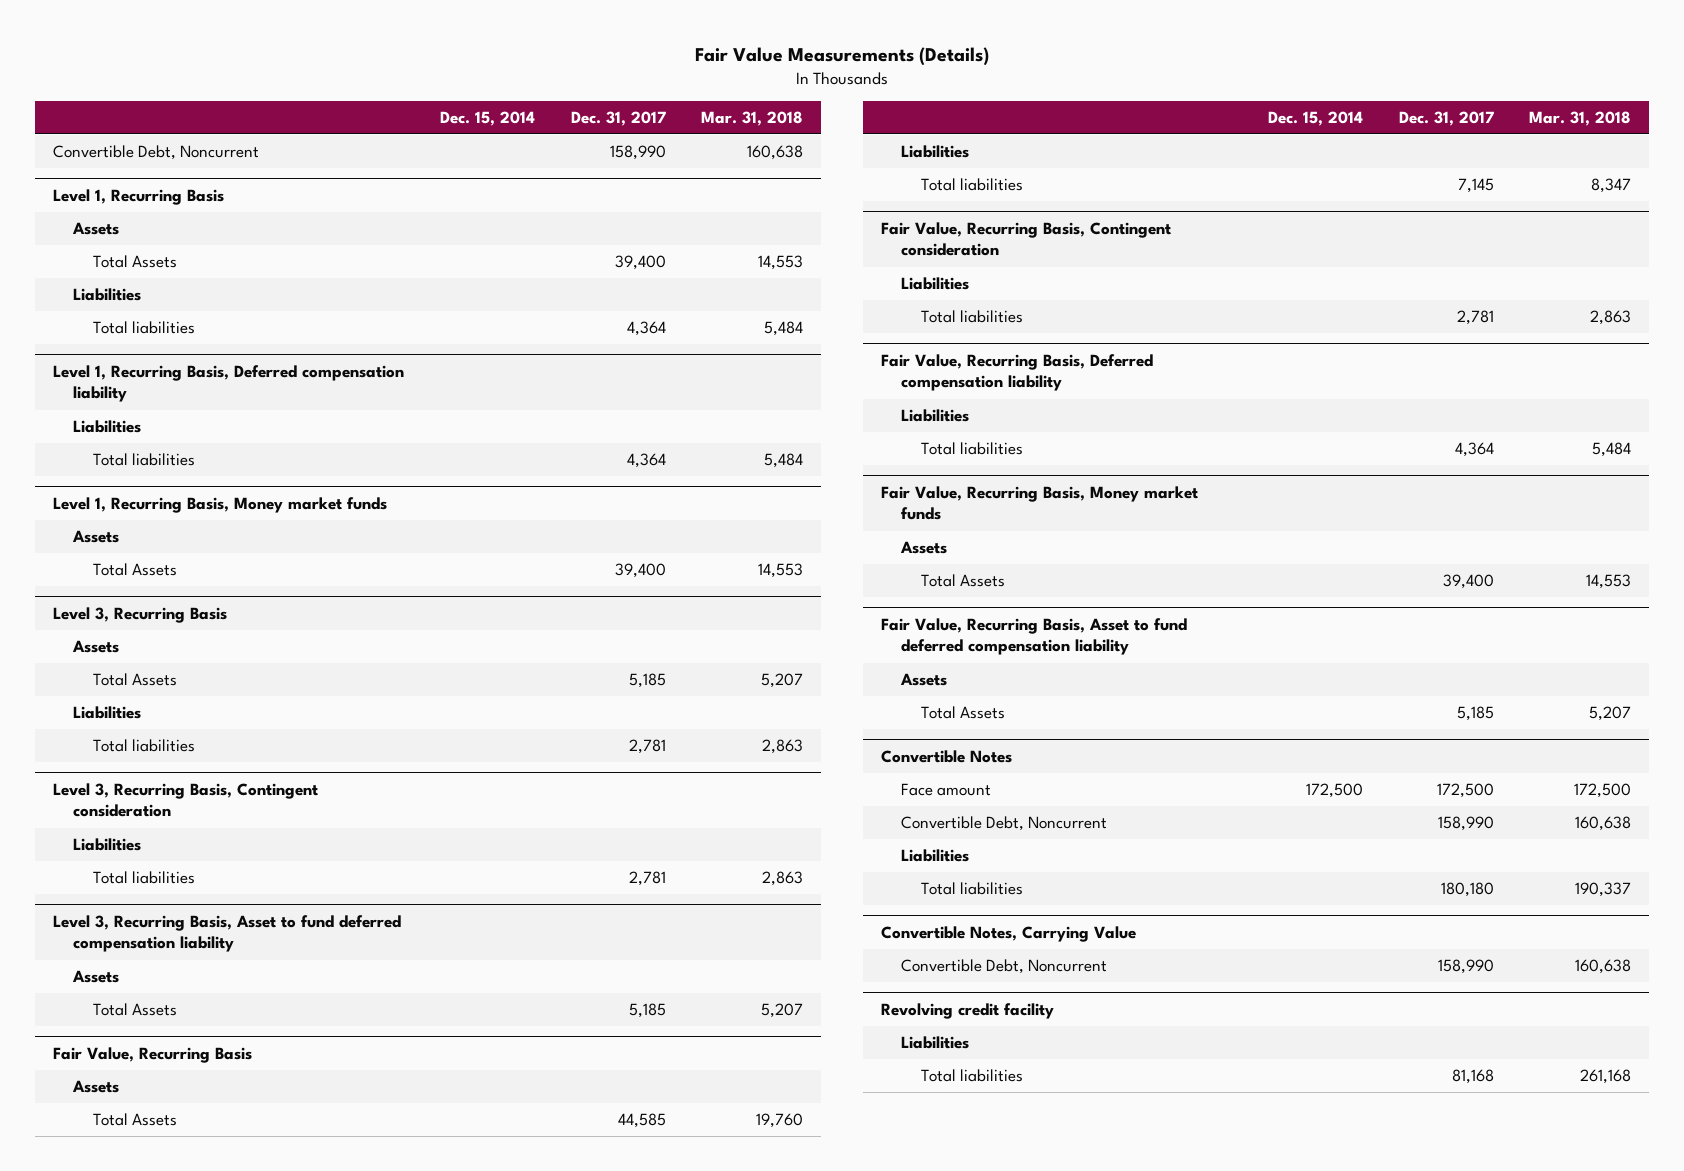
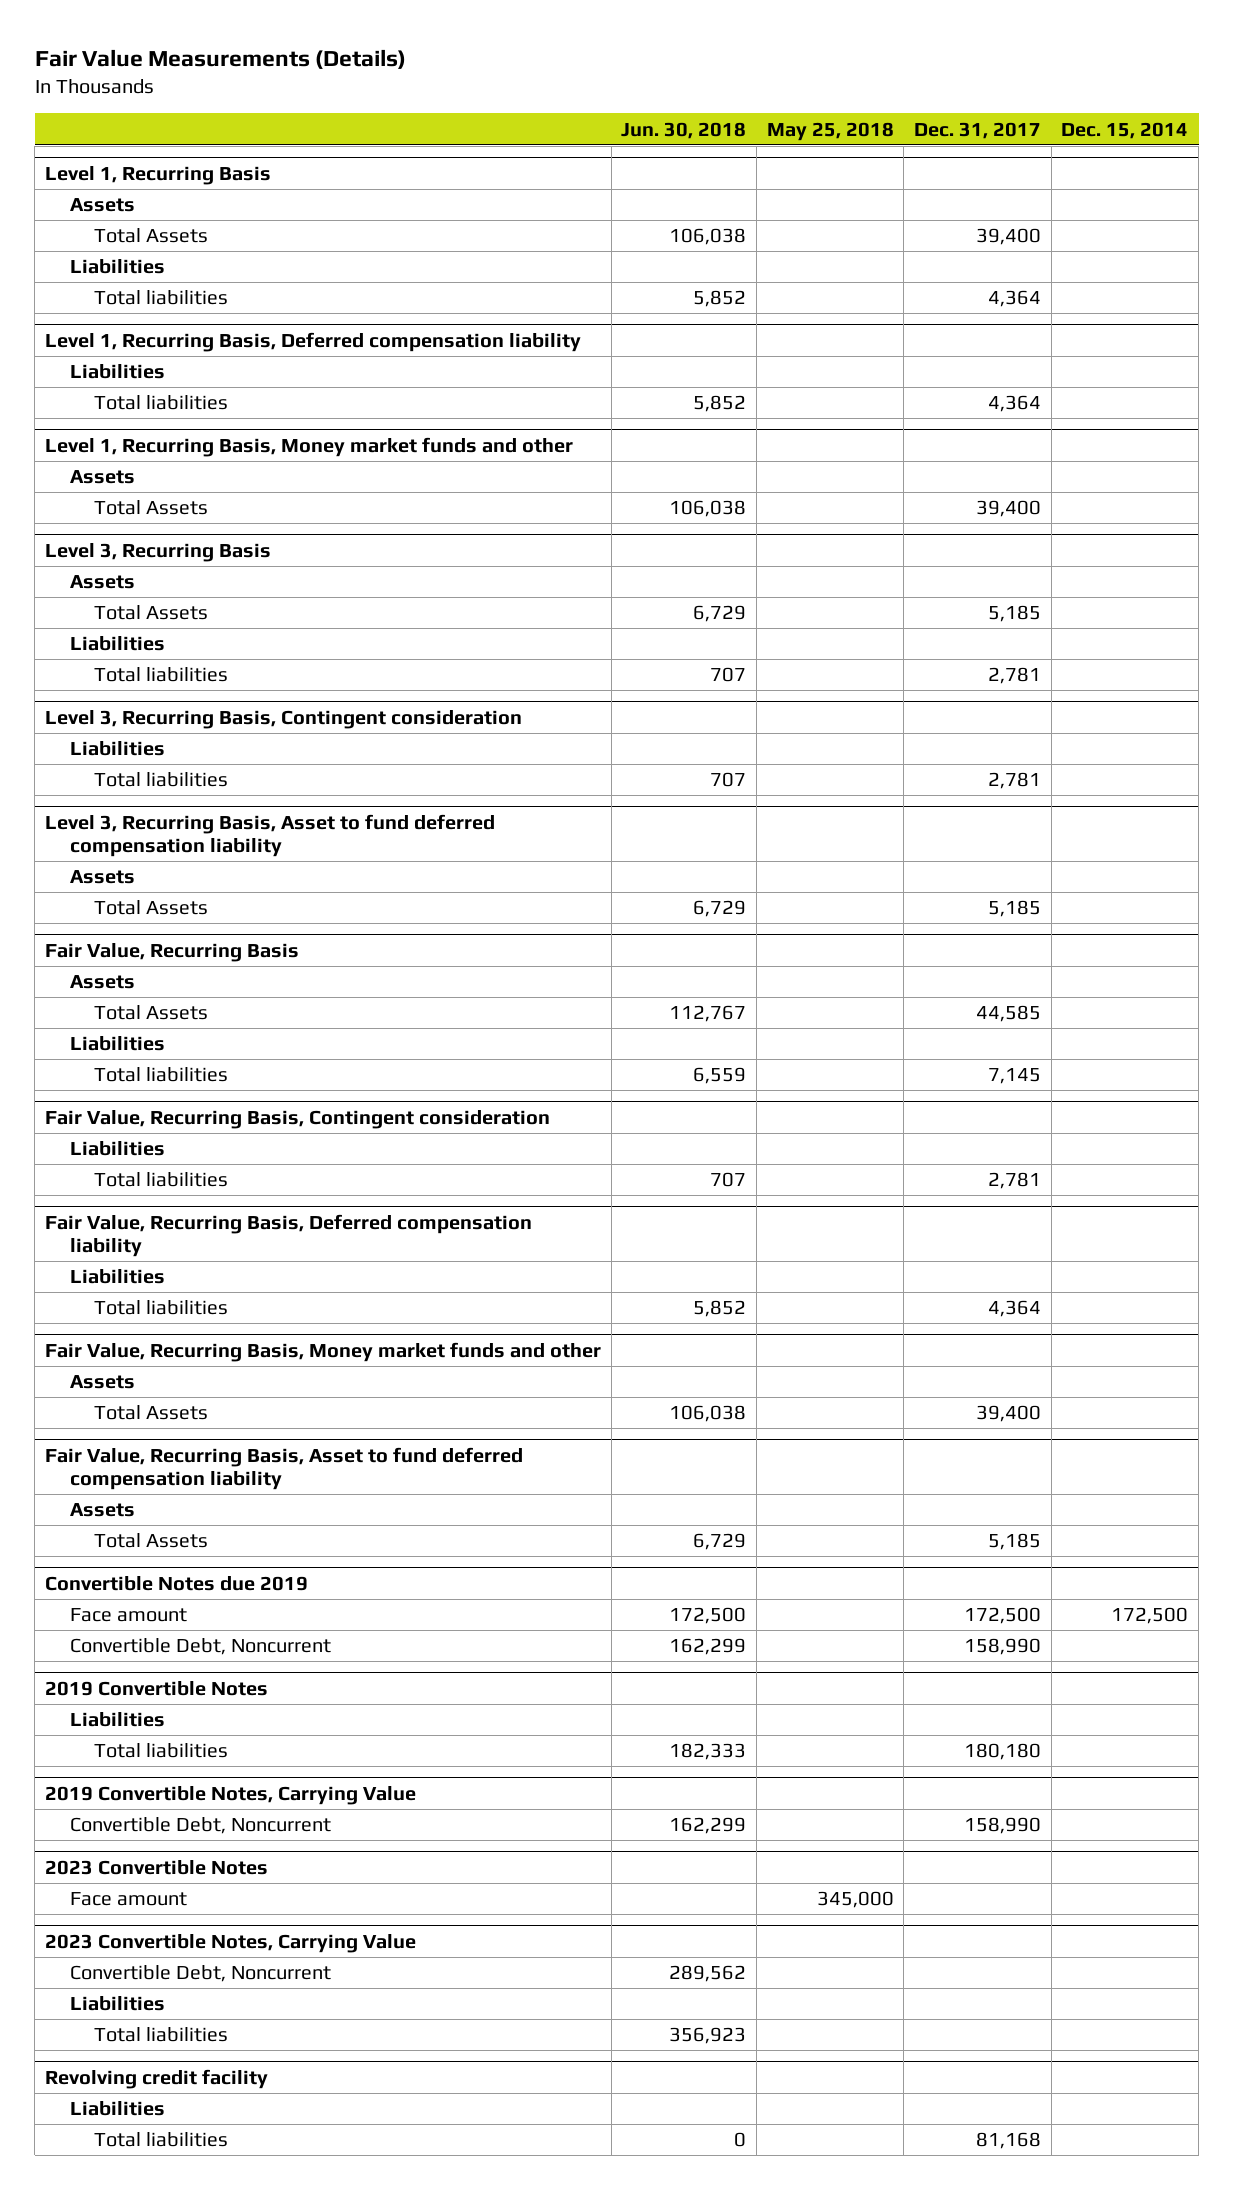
[701,110,804,126] Mar. 31, 2018 -> none
none -> [621,121,747,139] Jun. 30, 2018
none -> [766,121,894,141] May 25, 2018
[53,145,260,161] Convertible Debt, Noncurrent -> none
[53,496,388,513] Level 1, Recurring Basis, Money market funds -> [45,436,574,457] Level 1, Recurring Basis, Money market funds and other
[881,485,1199,521] Fair Value, Recurring Basis, Money market funds -> [45,1341,602,1362] Fair Value, Recurring Basis, Money market funds and other
[881,749,1013,763] Convertible Notes -> [45,1575,309,1591] Convertible Notes due 2019
none -> [45,1680,269,1696] 2019 Convertible Notes
[881,925,1137,942] Convertible Notes, Carrying Value -> [45,1785,417,1805] 2019 Convertible Notes, Carrying Value
none -> [45,1859,269,1875] 2023 Convertible Notes
none -> [69,1892,187,1907] Face amount
none -> [45,1933,417,1953] 2023 Convertible Notes, Carrying Value
none -> [69,1965,331,1983] Convertible Debt, Noncurrent
none -> [69,1996,165,2012] Liabilities
none -> [94,2027,229,2043] Total liabilities

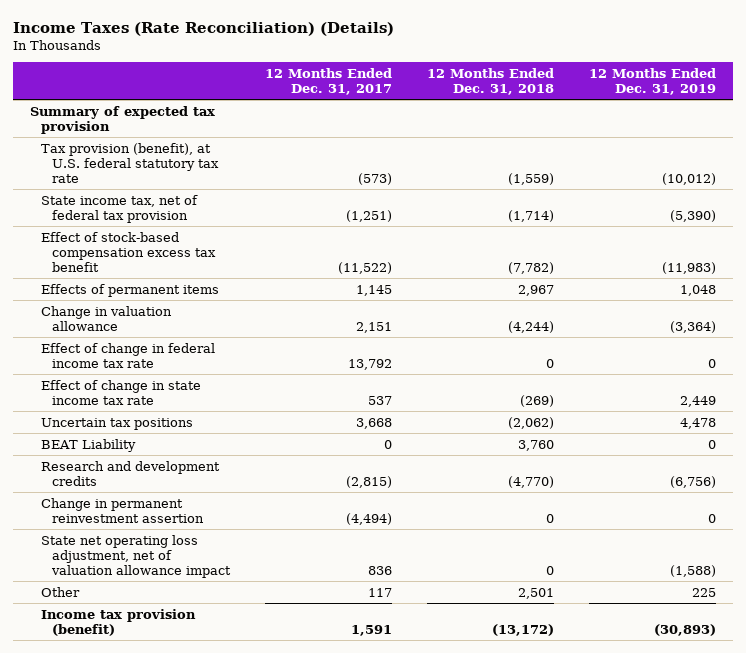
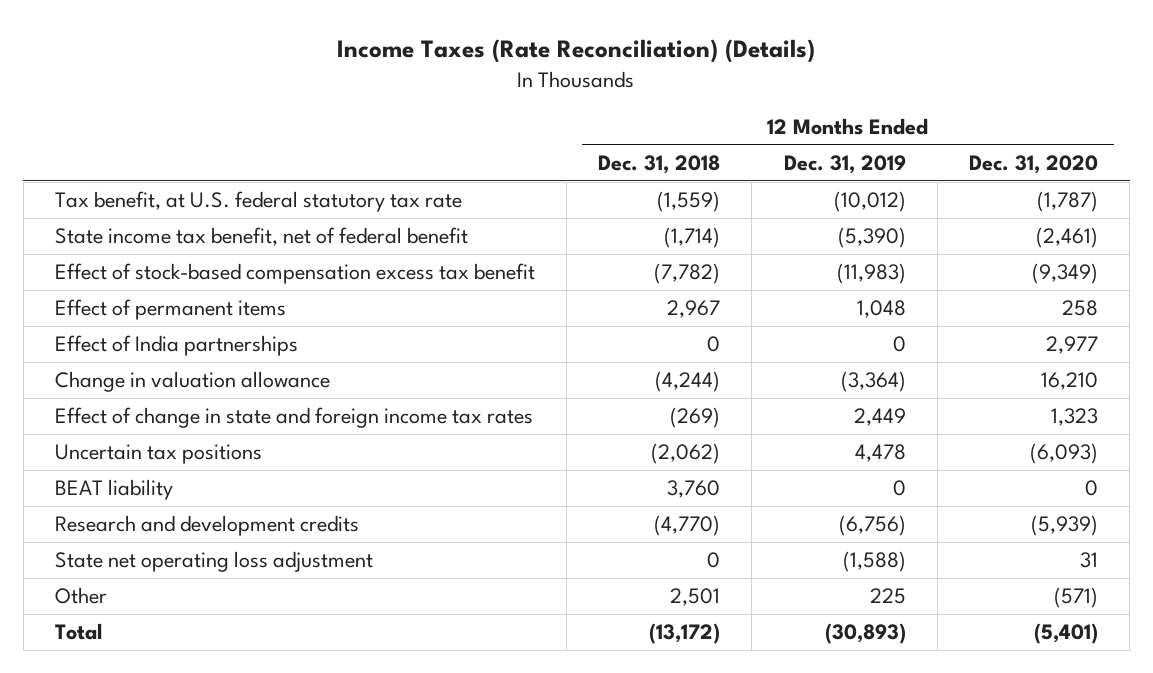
[265,68,393,96] 12 Months Ended Dec. 31, 2017 -> none
none -> [968,154,1098,174] Dec. 31, 2020
[30,105,216,134] Summary of expected tax provision -> none
[41,142,220,183] Tax provision (benefit), at U.S. federal statutory tax rate -> [55,191,463,213] Tax benefit, at U.S. federal statutory tax rate
[41,194,199,223] State income tax, net of federal tax provision -> [55,227,469,247] State income tax benefit, net of federal benefit
[41,283,220,297] Effects of permanent items -> [55,299,287,321] Effect of permanent items
none -> [55,335,299,357] Effect of India partnerships
[41,342,216,368] Effect of change in federal income tax rate -> none
[41,379,202,405] Effect of change in state income tax rate -> [55,407,534,429] Effect of change in state and foreign income tax rates
[41,438,137,452] BEAT Liability -> [55,479,174,501] BEAT liability
[41,497,205,523] Change in permanent reinvestment assertion -> none
[41,534,232,578] State net operating loss adjustment, net of valuation allowance impact -> [55,551,374,573] State net operating loss adjustment
[41,608,197,636] Income tax provision (benefit) -> [55,623,103,641] Total

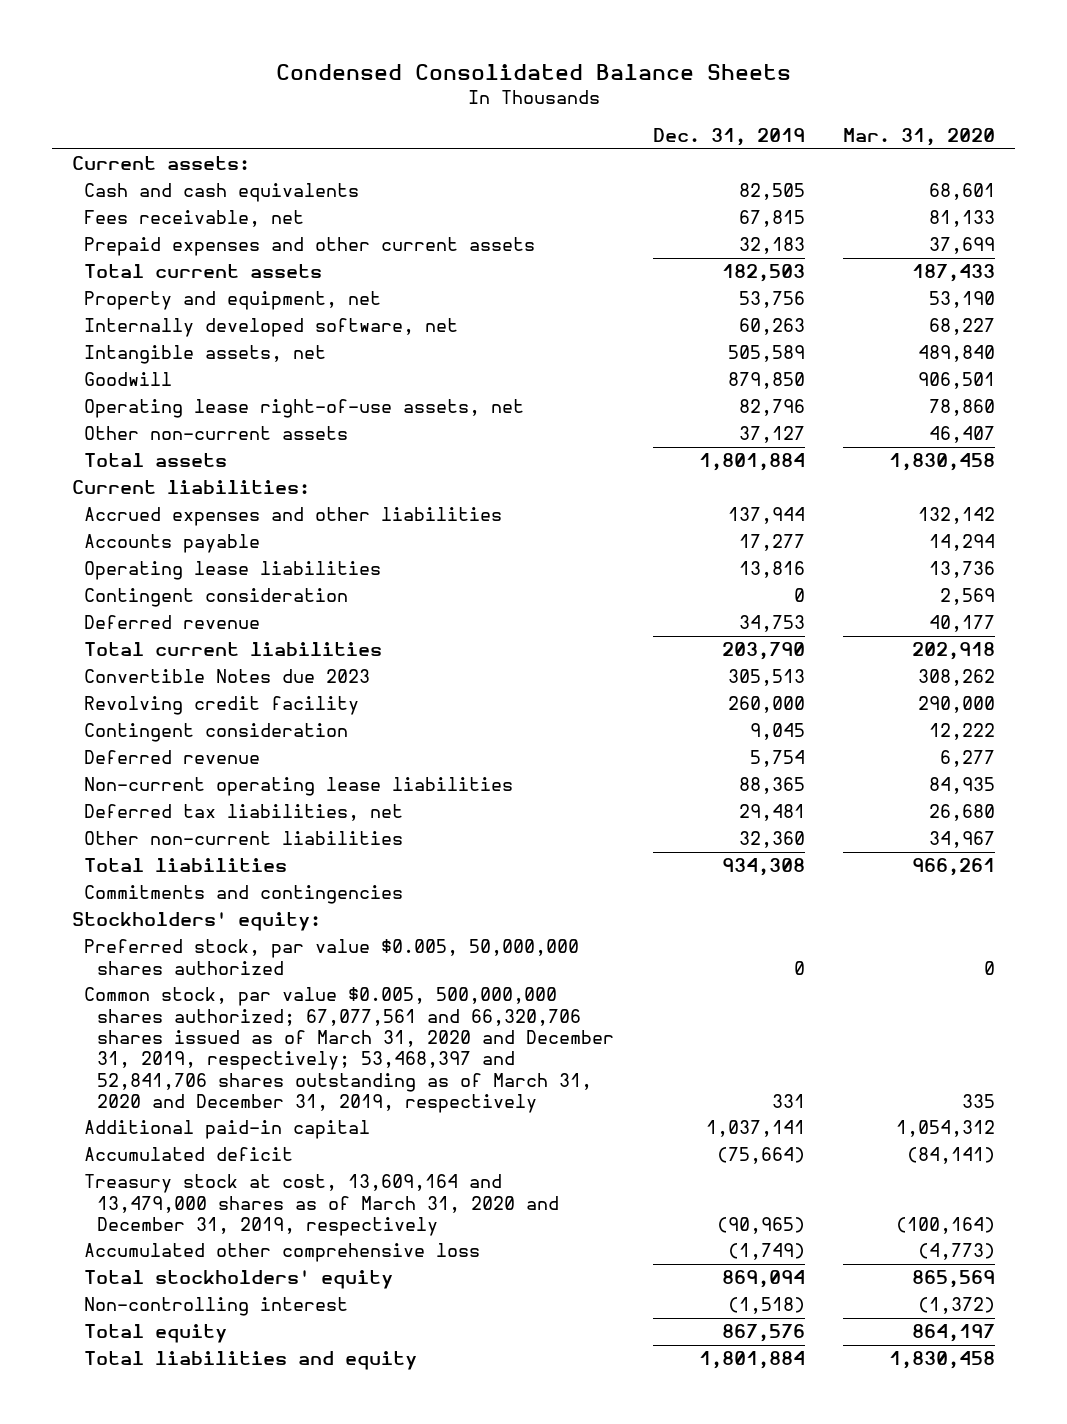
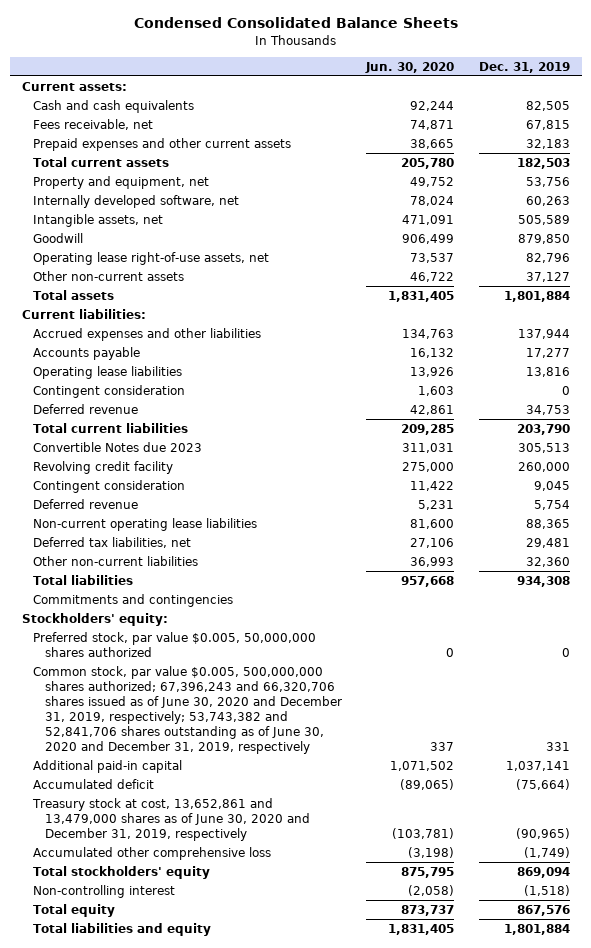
[843,128,996,147] Mar. 31, 2020 -> none
none -> [365,61,455,73] Jun. 30, 2020
[84,987,615,1113] Common stock, par value $0.005, 500,000,000 shares authorized; 67,077,561 and 66,320,706 shares issued as of March 31, 2020 and December 31, 2019, respectively; 53,468,397 and 52,841,706 shares outstanding as of March 31, 2020 and December 31, 2019, respectively -> [33,665,343,754] Common stock, par value $0.005, 500,000,000 shares authorized; 67,396,243 and 66,320,706 shares issued as of June 30, 2020 and December 31, 2019, respectively; 53,743,382 and 52,841,706 shares outstanding as of June 30, 2020 and December 31, 2019, respectively
[84,1174,560,1236] Treasury stock at cost, 13,609,164 and 13,479,000 shares as of March 31, 2020 and December 31, 2019, respectively -> [32,797,311,841] Treasury stock at cost, 13,652,861 and 13,479,000 shares as of June 30, 2020 and December 31, 2019, respectively

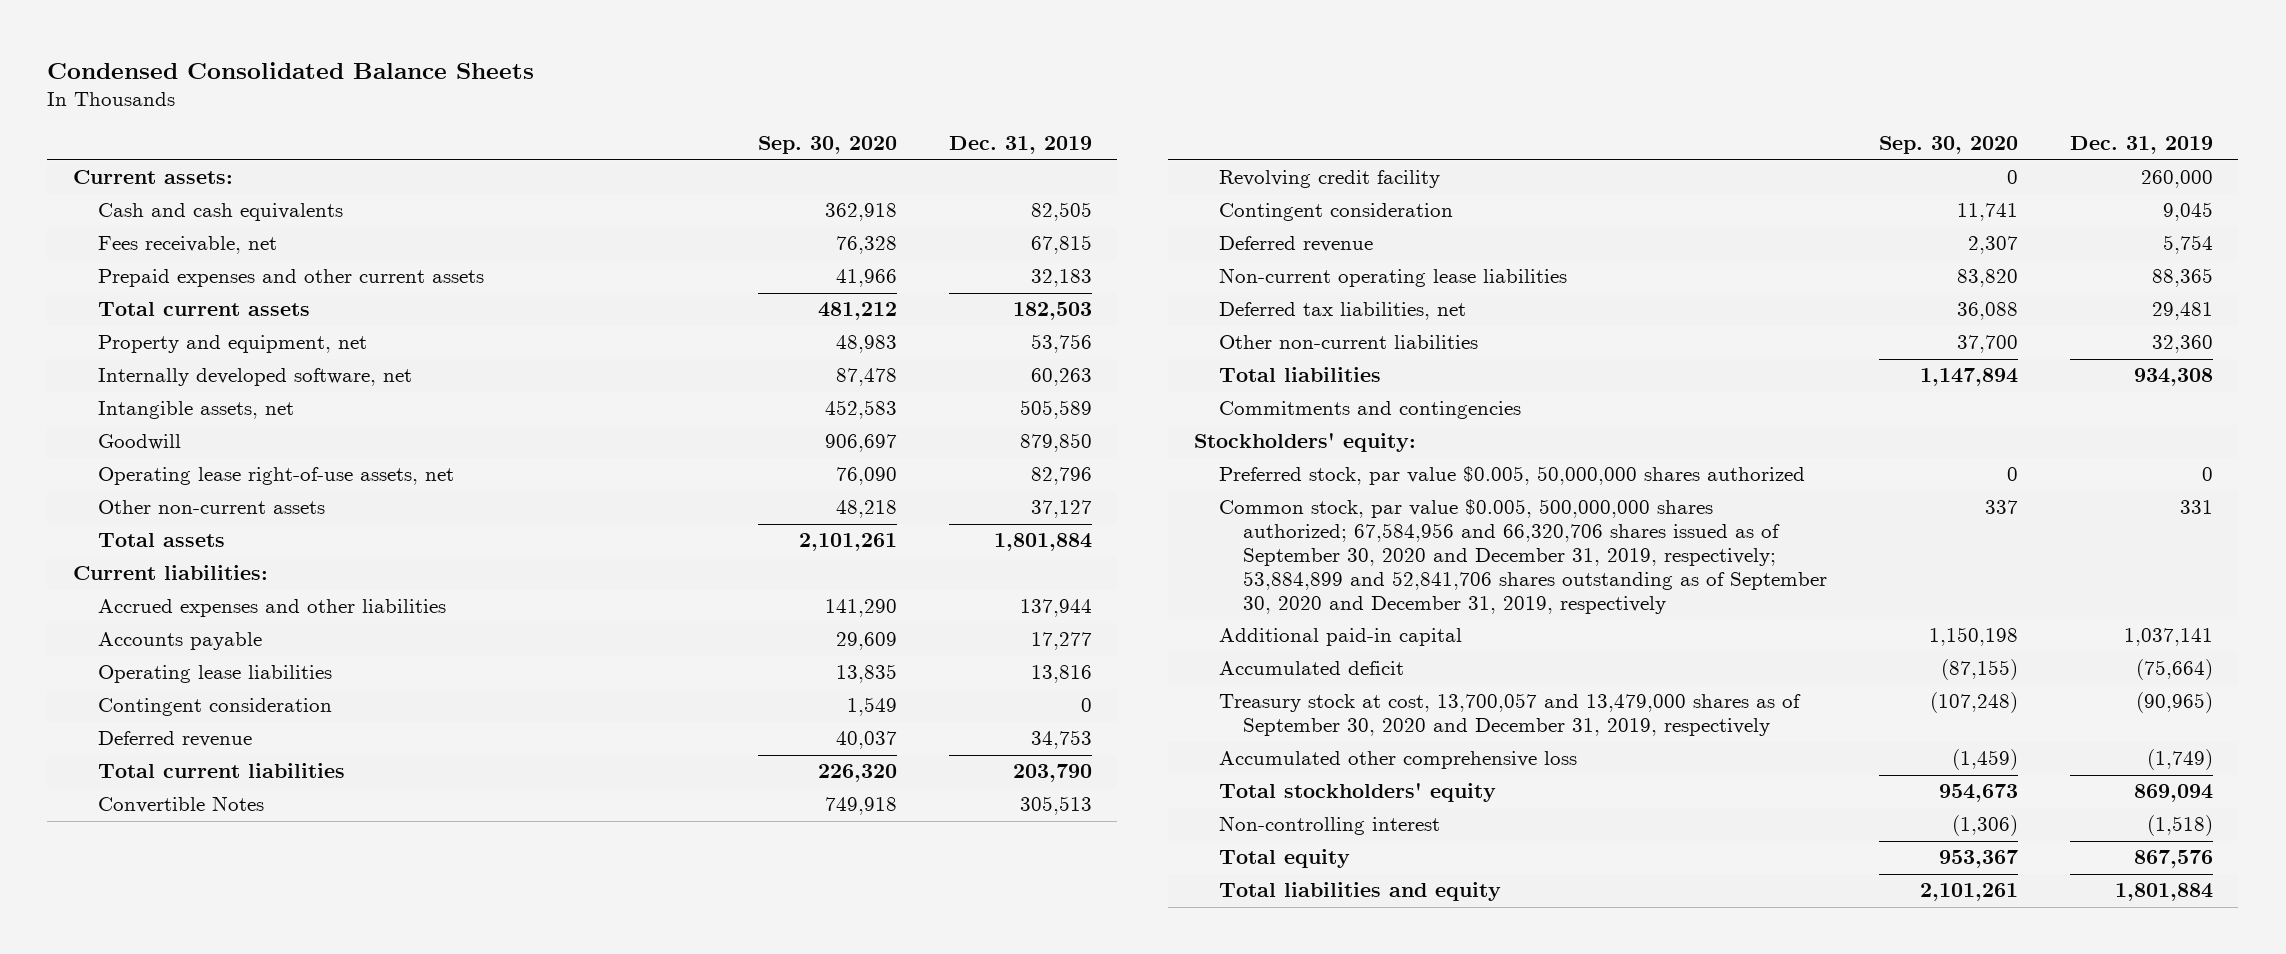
[365,61,455,73] Jun. 30, 2020 -> none
none -> [757,136,897,155] Sep. 30, 2020
[33,441,203,452] Convertible Notes due 2023 -> [97,796,264,814] Convertible Notes
[33,665,343,754] Common stock, par value $0.005, 500,000,000 shares authorized; 67,396,243 and 66,320,706 shares issued as of June 30, 2020 and December 31, 2019, respectively; 53,743,382 and 52,841,706 shares outstanding as of June 30, 2020 and December 31, 2019, respectively -> [1218,499,1828,614] Common stock, par value $0.005, 500,000,000 shares authorized; 67,584,956 and 66,320,706 shares issued as of September 30, 2020 and December 31, 2019, respectively; 53,884,899 and 52,841,706 shares outstanding as of September 30, 2020 and December 31, 2019, respectively
[32,797,311,841] Treasury stock at cost, 13,652,861 and 13,479,000 shares as of June 30, 2020 and December 31, 2019, respectively -> [1218,693,1801,737] Treasury stock at cost, 13,700,057 and 13,479,000 shares as of September 30, 2020 and December 31, 2019, respectively

